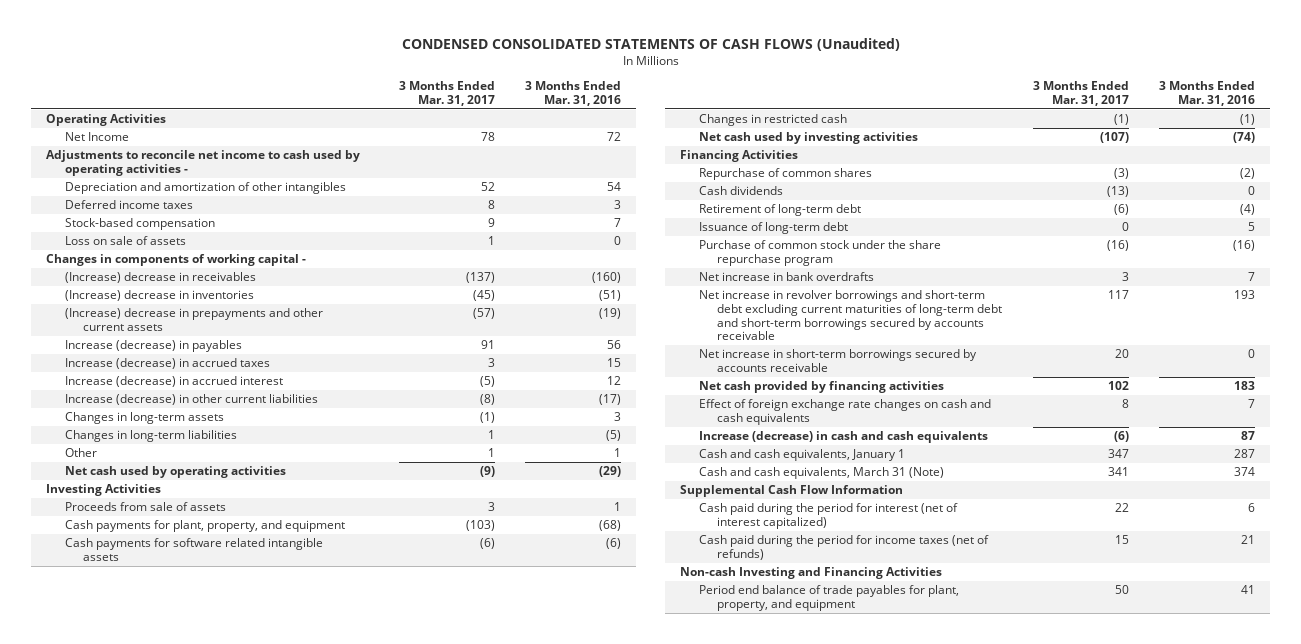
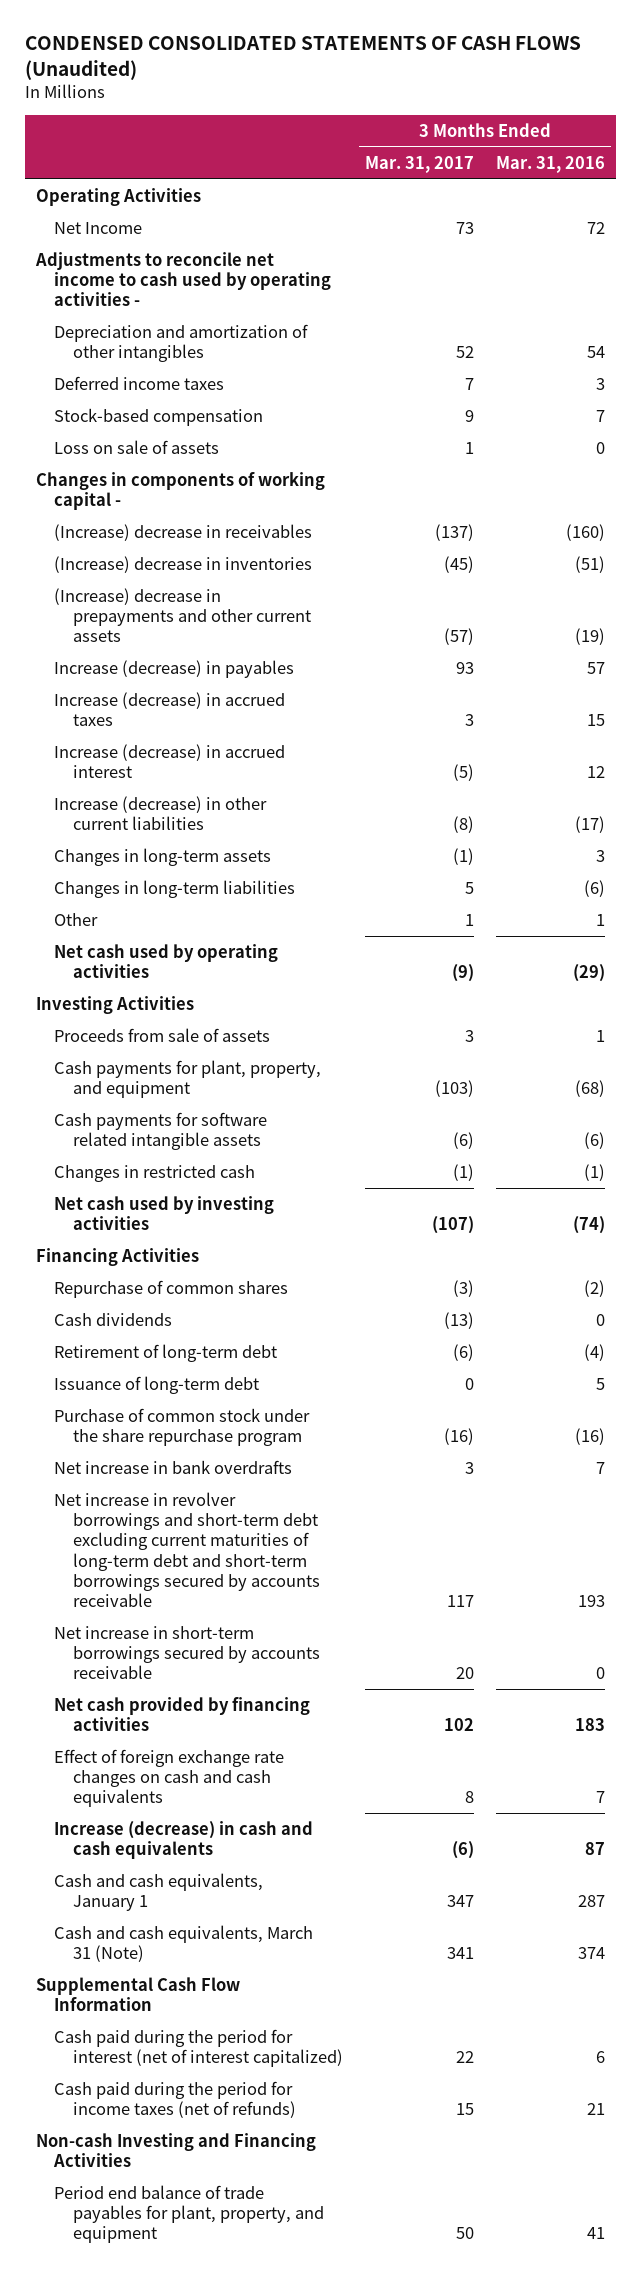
[480,132,495,142] 78 -> [455,221,474,234] 73
[487,200,495,210] 8 -> [464,377,474,390] 7
[480,340,495,350] 91 -> [455,661,474,674] 93
[606,340,621,350] 56 -> [587,661,606,674] 57
[487,430,495,440] 1 -> [464,881,474,894] 5
[605,430,621,442] (5) -> [584,879,606,897] (6)

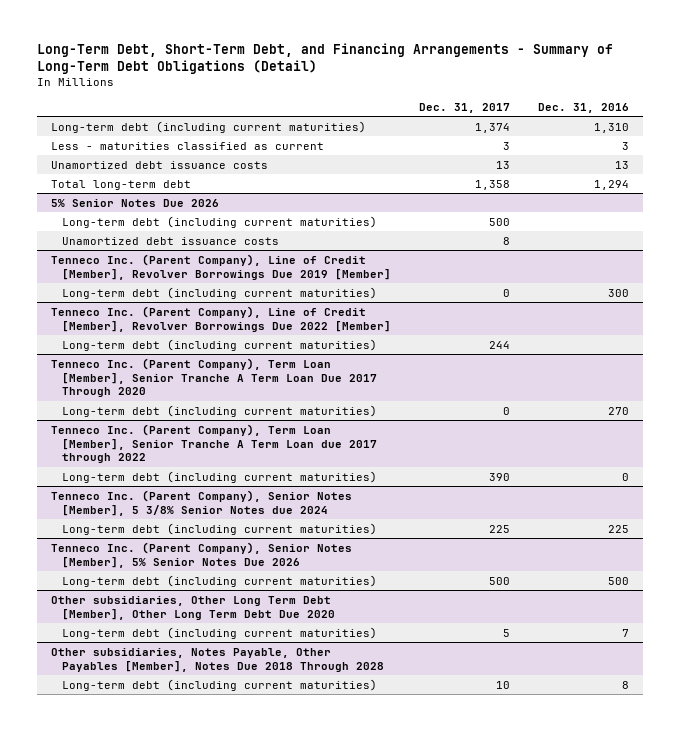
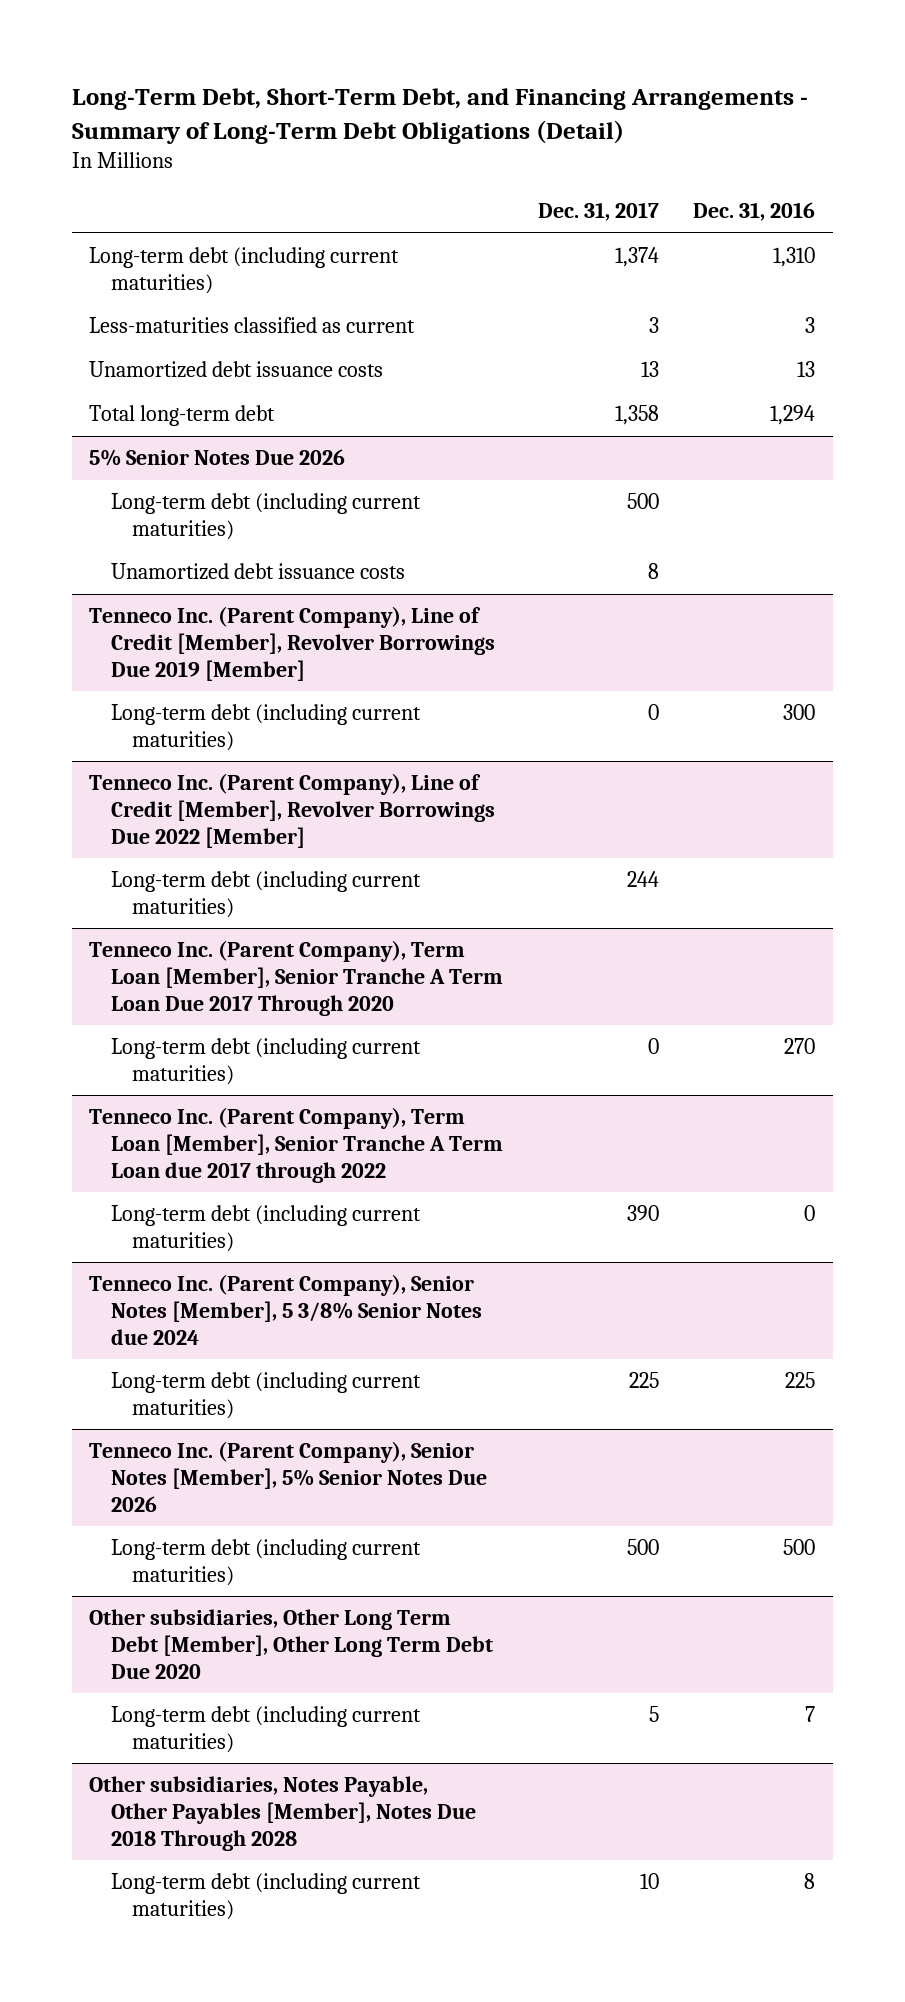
[50,141,324,150] Less - maturities classified as current -> [89,317,416,334] Less-maturities classified as current

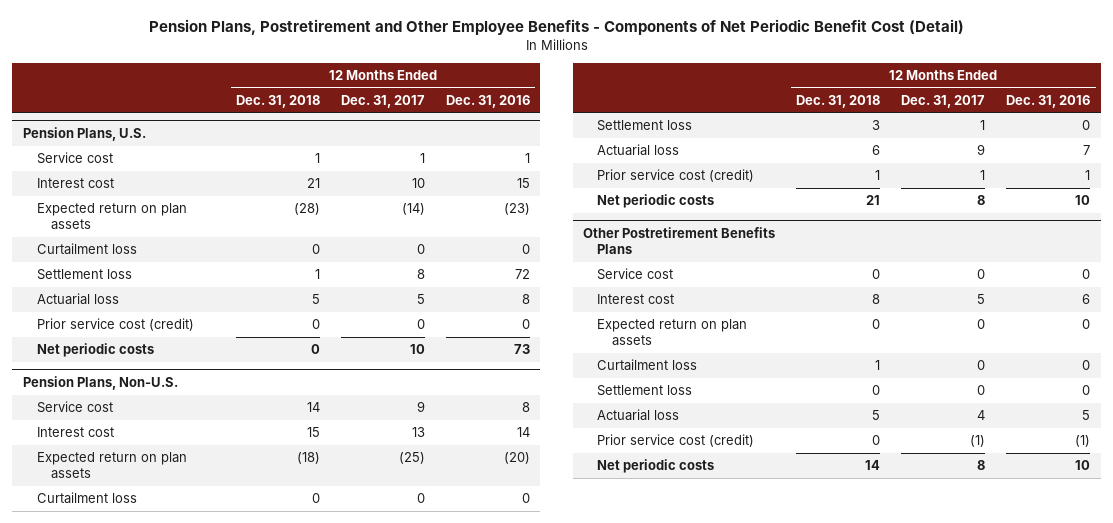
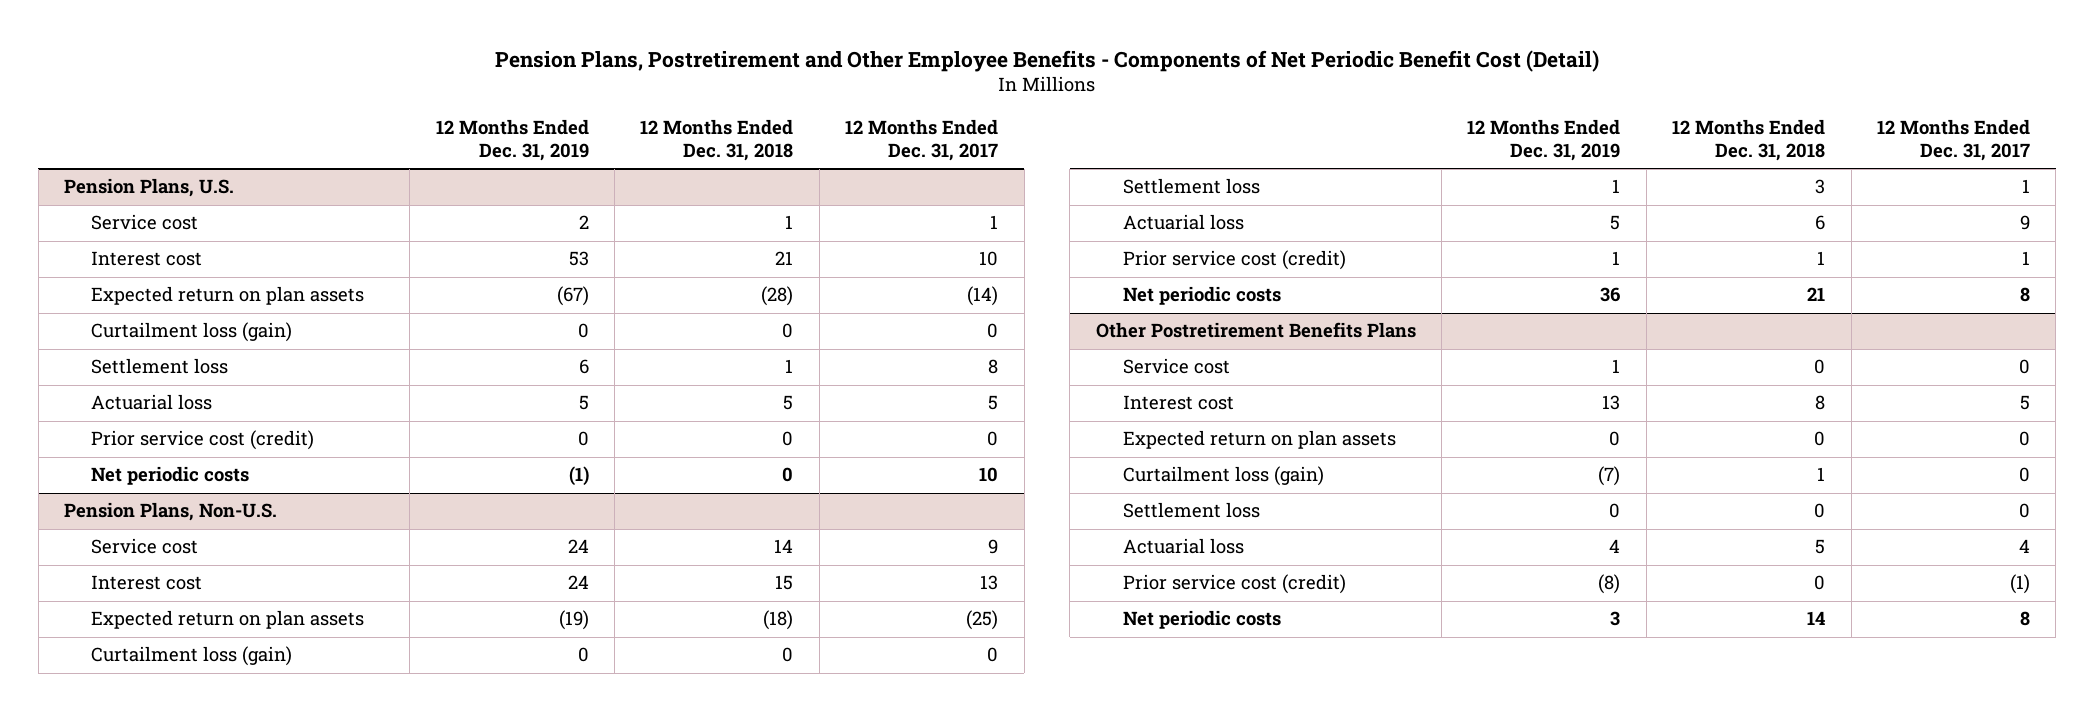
[445,94,530,108] Dec. 31, 2016 -> none
none -> [435,118,589,162] 12 Months Ended Dec. 31, 2019
[36,243,137,256] Curtailment loss -> [91,322,293,343] Curtailment loss (gain)
[36,492,137,505] Curtailment loss -> [91,646,293,667] Curtailment loss (gain)
[597,359,698,372] Curtailment loss -> [1123,466,1325,487] Curtailment loss (gain)

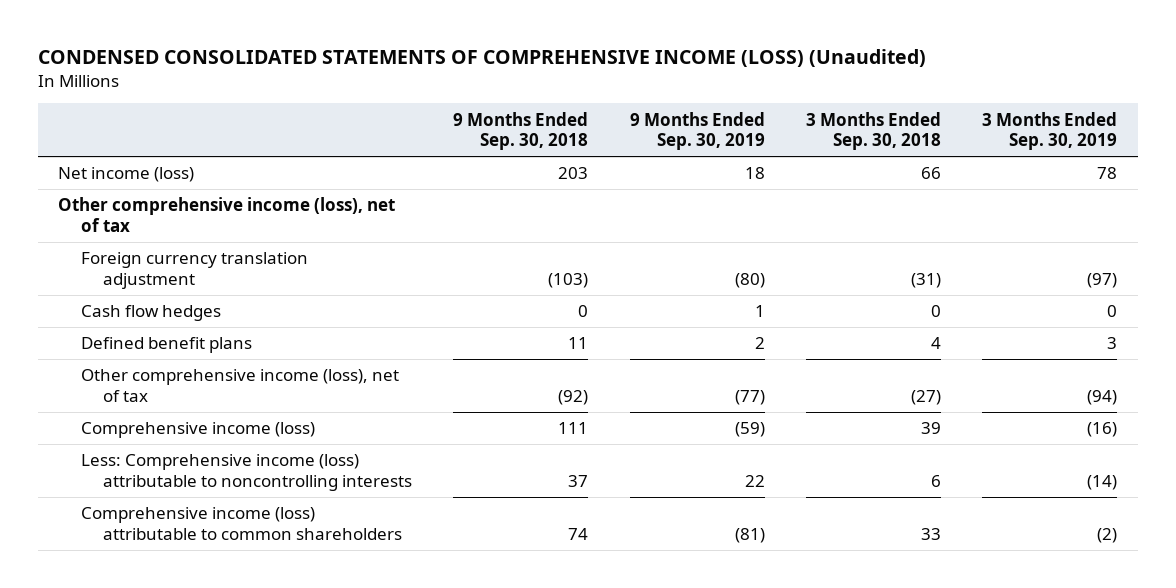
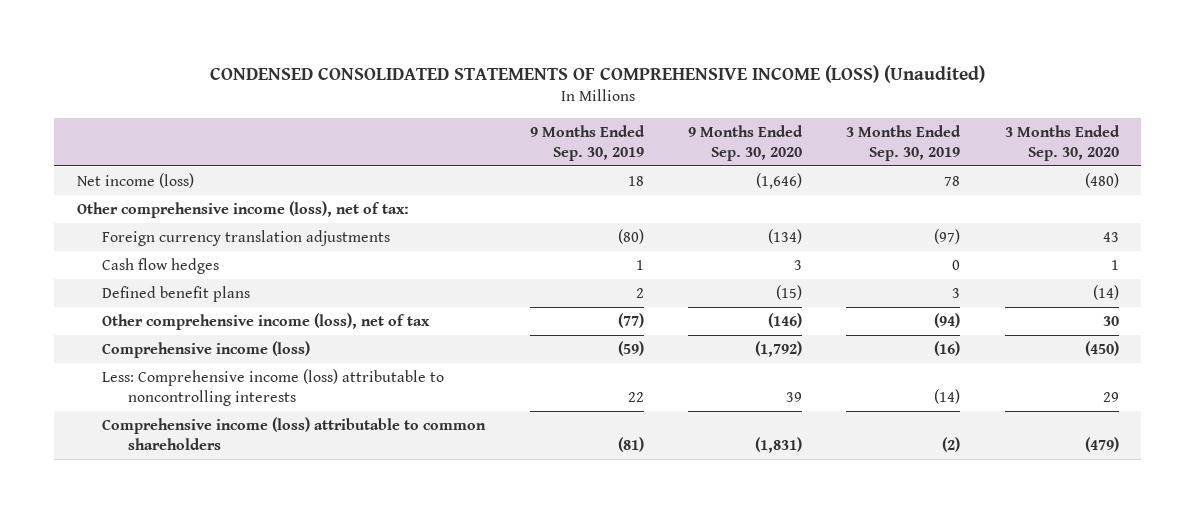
[453,111,589,151] 9 Months Ended Sep. 30, 2018 -> none
[806,111,942,151] 3 Months Ended Sep. 30, 2018 -> none
none -> [687,124,803,161] 9 Months Ended Sep. 30, 2020
none -> [1004,124,1120,161] 3 Months Ended Sep. 30, 2020
[58,197,396,232] Other comprehensive income (loss), net of tax -> [76,201,409,219] Other comprehensive income (loss), net of tax:
[80,252,308,289] Foreign currency translation adjustment -> [102,230,391,247] Foreign currency translation adjustments

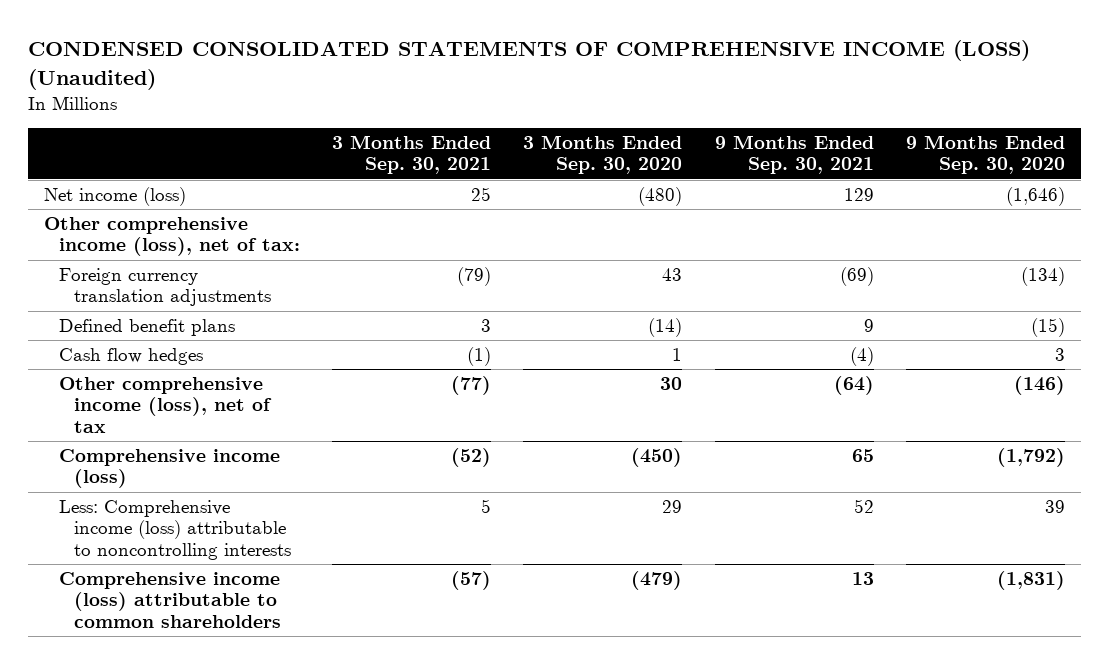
[529,124,645,161] 9 Months Ended Sep. 30, 2019 -> none
[846,124,962,161] 3 Months Ended Sep. 30, 2019 -> none
none -> [332,134,492,175] 3 Months Ended Sep. 30, 2021
none -> [714,134,874,175] 9 Months Ended Sep. 30, 2021
[102,258,220,275] Cash flow hedges -> [58,348,203,366] Cash flow hedges

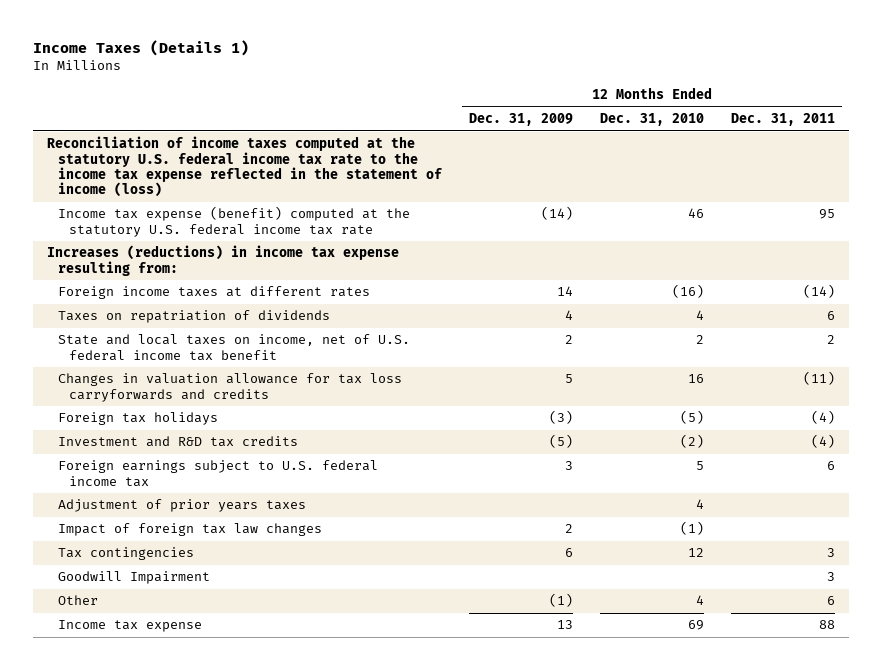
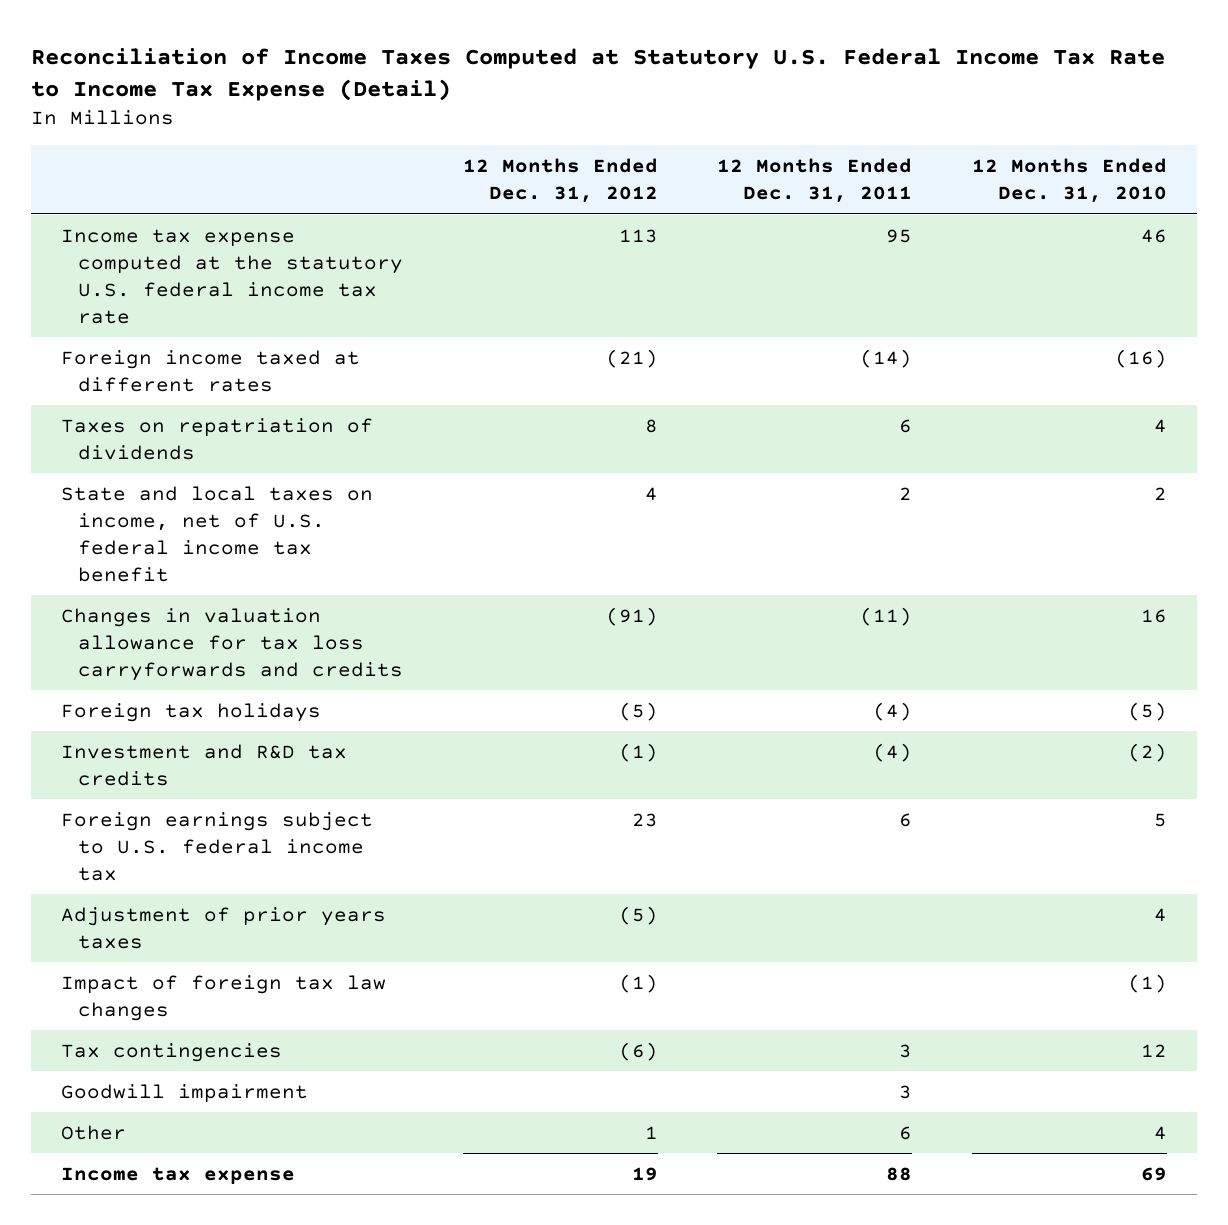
[33,40,250,57] Income Taxes (Details 1) -> [31,47,1166,102] Reconciliation of Income Taxes Computed at Statutory U.S. Federal Income Tax Rate to Income Tax Expense (Detail)
[468,113,573,127] Dec. 31, 2009 -> none
none -> [462,158,658,204] 12 Months Ended Dec. 31, 2012
[46,136,442,198] Reconciliation of income taxes computed at the statutory U.S. federal income tax rate to the income tax expense reflected in the statement of income (loss) -> none
[46,245,399,276] Increases (reductions) in income tax expense resulting from: -> none
[57,206,410,237] Income tax expense (benefit) computed at the statutory U.S. federal income tax rate -> [61,228,403,324] Income tax expense computed at the statutory U.S. federal income tax rate
[57,286,370,300] Foreign income taxes at different rates -> [61,349,361,392] Foreign income taxed at different rates
[57,571,210,585] Goodwill Impairment -> [61,1083,309,1103] Goodwill impairment

